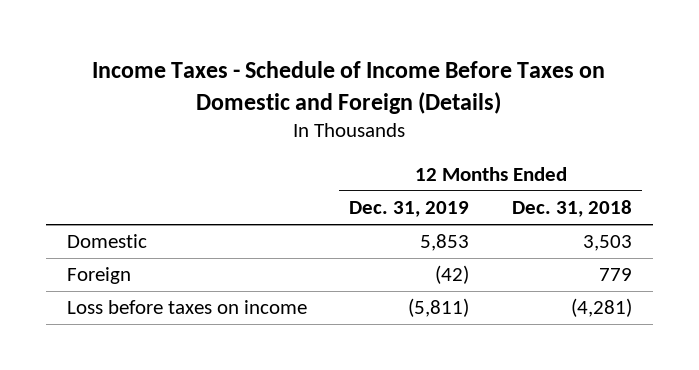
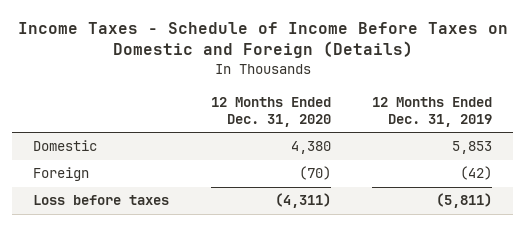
[511,200,632,218] Dec. 31, 2018 -> none
none -> [210,96,331,128] 12 Months Ended Dec. 31, 2020
[67,300,308,315] Loss before taxes on income -> [32,195,169,206] Loss before taxes

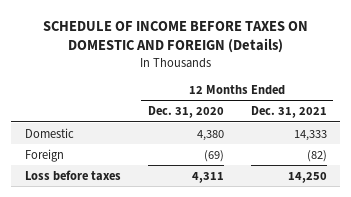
[17,21,508,59] Income Taxes - Schedule of Income Before Taxes on Domestic and Foreign (Details) -> [42,20,308,53] SCHEDULE OF INCOME BEFORE TAXES ON DOMESTIC AND FOREIGN (Details)
[372,96,493,128] 12 Months Ended Dec. 31, 2019 -> none
none -> [250,106,327,119] Dec. 31, 2021
[298,166,331,181] (70) -> [203,149,224,162] (69)
[274,193,331,209] (4,311) -> [191,171,224,183] 4,311

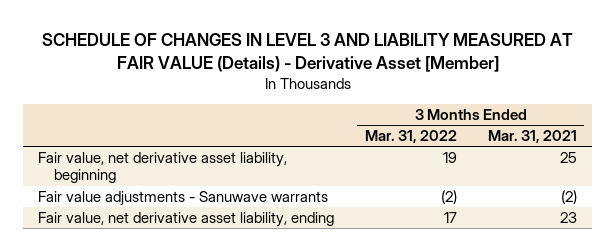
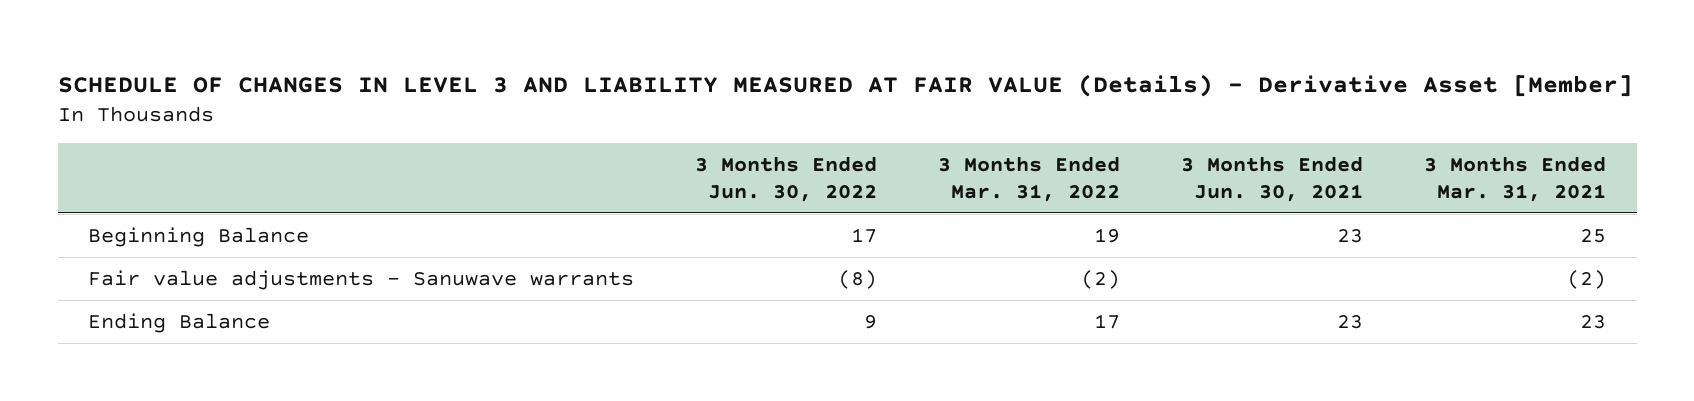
none -> [695,156,878,202] 3 Months Ended Jun. 30, 2022
none -> [1181,156,1364,202] 3 Months Ended Jun. 30, 2021
[38,152,288,184] Fair value, net derivative asset liability, beginning -> [88,226,310,247] Beginning Balance
[38,212,335,228] Fair value, net derivative asset liability, ending -> [88,312,271,333] Ending Balance

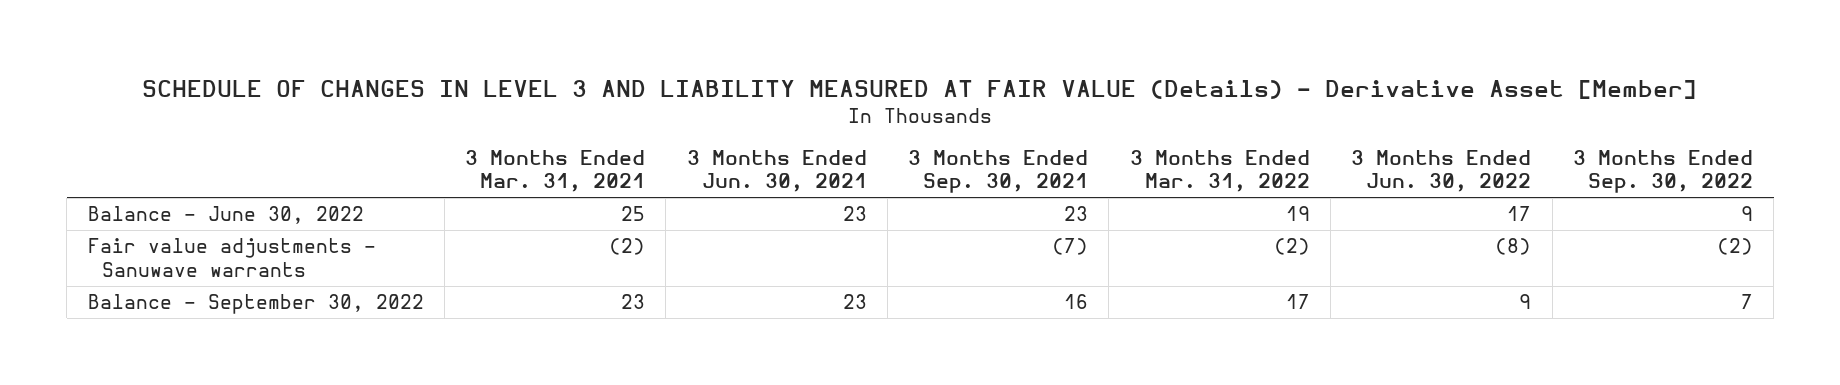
none -> [908,150,1089,194] 3 Months Ended Sep. 30, 2021
none -> [1572,150,1753,194] 3 Months Ended Sep. 30, 2022
[88,226,310,247] Beginning Balance -> [87,206,364,225] Balance - June 30, 2022
[88,312,271,333] Ending Balance -> [87,294,424,315] Balance - September 30, 2022

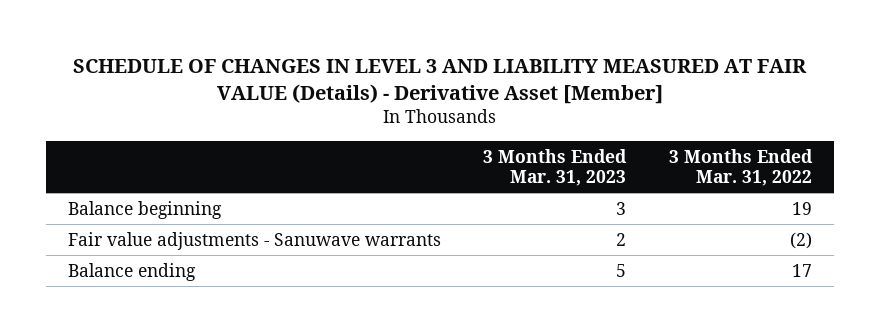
[465,150,646,193] 3 Months Ended Mar. 31, 2021 -> none
[686,150,867,193] 3 Months Ended Jun. 30, 2021 -> none
[908,150,1089,194] 3 Months Ended Sep. 30, 2021 -> none
[1351,150,1532,193] 3 Months Ended Jun. 30, 2022 -> none
[1572,150,1753,194] 3 Months Ended Sep. 30, 2022 -> none
none -> [483,148,628,186] 3 Months Ended Mar. 31, 2023
[87,206,364,225] Balance - June 30, 2022 -> [67,200,222,219] Balance beginning
[87,294,424,315] Balance - September 30, 2022 -> [67,262,196,281] Balance ending

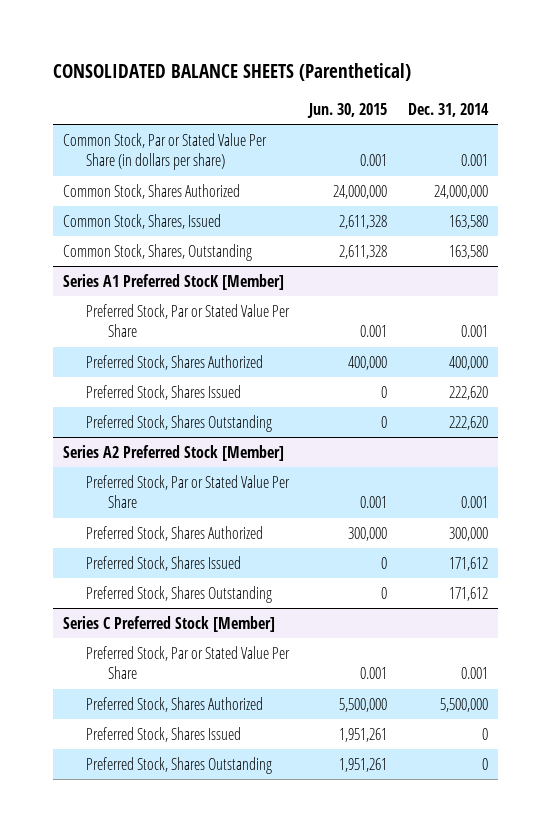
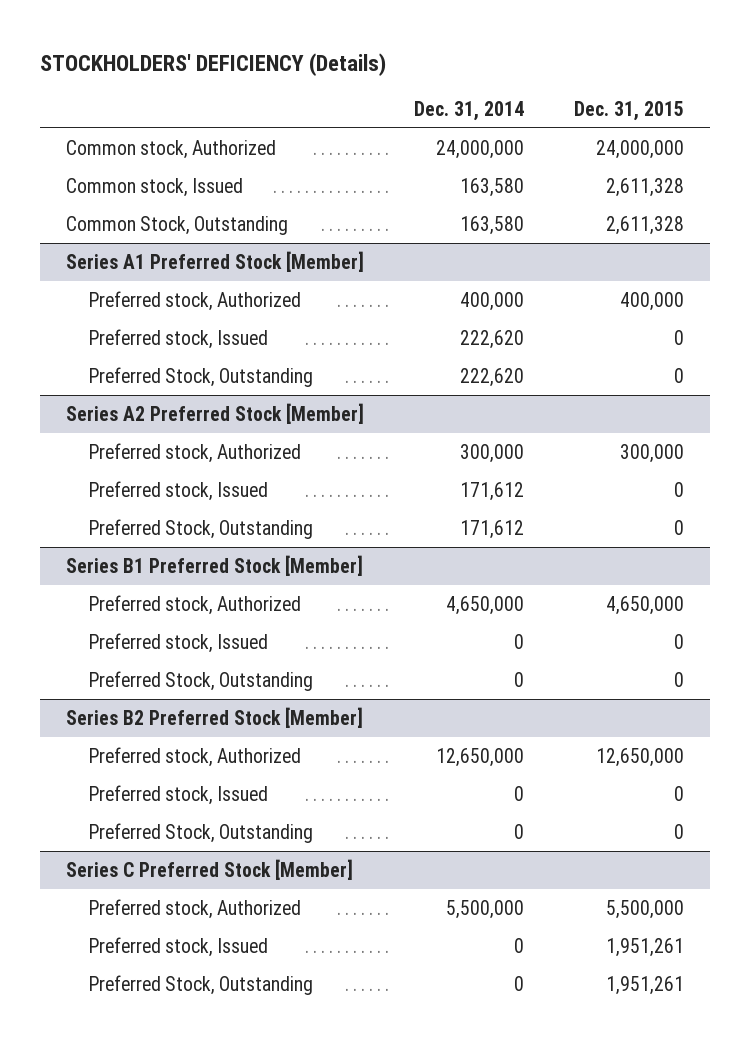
[52,62,411,81] CONSOLIDATED BALANCE SHEETS (Parenthetical) -> [40,52,387,76] STOCKHOLDERS' DEFICIENCY (Details)
[307,102,388,118] Jun. 30, 2015 -> none
none -> [574,100,685,121] Dec. 31, 2015
[63,132,268,171] Common Stock, Par or Stated Value Per Share (in dollars per share) -> none
[85,303,290,338] Preferred Stock, Par or Stated Value Per Share -> none
[63,183,241,199] Common Stock, Shares Authorized -> [65,139,276,159] Common stock, Authorized
[63,213,222,229] Common Stock, Shares, Issued -> [65,177,243,197] Common stock, Issued
[63,243,253,261] Common Stock, Shares, Outstanding -> [65,215,288,235] Common Stock, Outstanding
[63,273,285,290] Series A1 Preferred StocK [Member] -> [65,250,364,272] Series A1 Preferred Stock [Member]
[85,354,263,370] Preferred Stock, Shares Authorized -> [88,290,301,311] Preferred stock, Authorized
[85,384,241,400] Preferred Stock, Shares Issued -> [88,328,268,349] Preferred stock, Issued
[85,414,272,432] Preferred Stock, Shares Outstanding -> [88,366,313,387] Preferred Stock, Outstanding
[85,474,290,509] Preferred Stock, Par or Stated Value Per Share -> none
[85,525,263,541] Preferred Stock, Shares Authorized -> [88,442,301,463] Preferred stock, Authorized
[85,555,241,571] Preferred Stock, Shares Issued -> [88,480,268,501] Preferred stock, Issued
[85,585,272,603] Preferred Stock, Shares Outstanding -> [88,518,313,539] Preferred Stock, Outstanding
none -> [65,554,363,576] Series B1 Preferred Stock [Member]
none -> [88,594,301,615] Preferred stock, Authorized
none -> [88,632,268,653] Preferred stock, Issued
none -> [88,670,313,691] Preferred Stock, Outstanding
none -> [65,706,363,728] Series B2 Preferred Stock [Member]
none -> [88,746,301,767] Preferred stock, Authorized
none -> [88,784,268,805] Preferred stock, Issued
none -> [88,822,313,843] Preferred Stock, Outstanding
[85,645,290,680] Preferred Stock, Par or Stated Value Per Share -> none
[85,696,263,712] Preferred Stock, Shares Authorized -> [88,898,301,919] Preferred stock, Authorized
[85,726,241,742] Preferred Stock, Shares Issued -> [88,936,268,957] Preferred stock, Issued
[85,756,272,774] Preferred Stock, Shares Outstanding -> [88,974,313,995] Preferred Stock, Outstanding

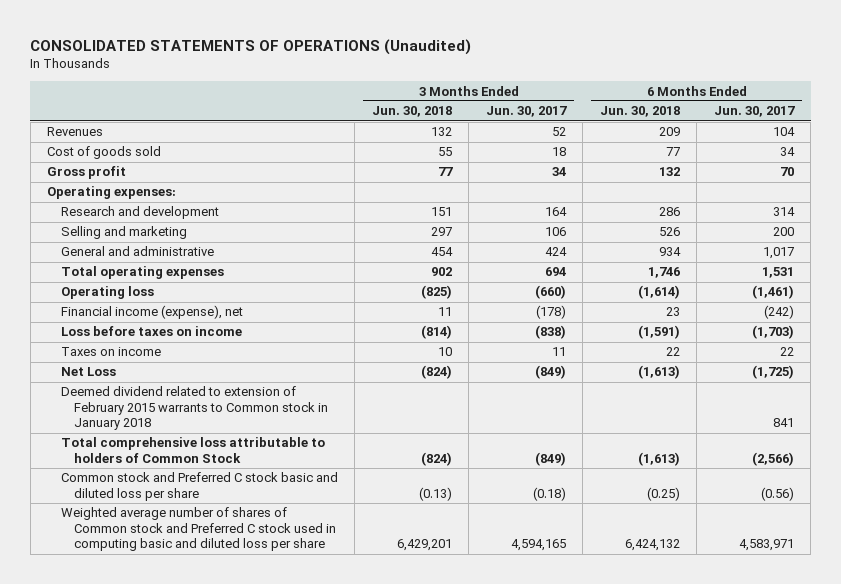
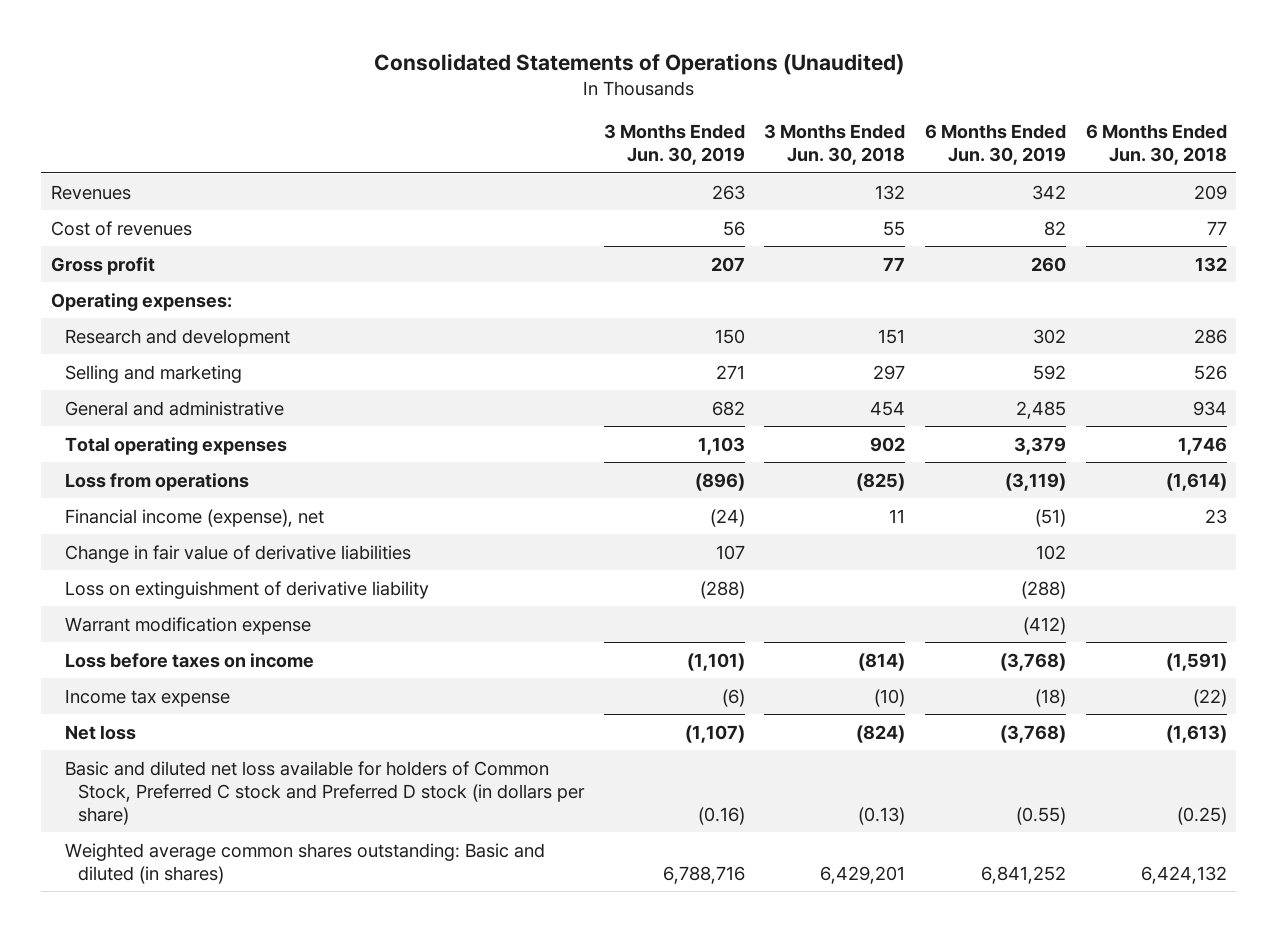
[30,38,472,55] CONSOLIDATED STATEMENTS OF OPERATIONS (Unaudited) -> [373,53,904,76] Consolidated Statements of Operations (Unaudited)
[485,106,567,118] Jun. 30, 2017 -> none
[713,106,795,118] Jun. 30, 2017 -> none
none -> [603,124,745,166] 3 Months Ended Jun. 30, 2019
none -> [924,124,1066,166] 6 Months Ended Jun. 30, 2019
[47,146,162,160] Cost of goods sold -> [51,220,193,236] Cost of revenues
[60,286,154,300] Operating loss -> [64,472,249,491] Loss from operations
none -> [64,544,411,563] Change in fair value of derivative liabilities
none -> [64,580,429,599] Loss on extinguishment of derivative liability
none -> [64,616,311,635] Warrant modification expense
[60,386,328,431] Deemed dividend related to extension of February 2015 warrants to Common stock in January 2018 -> none
[60,437,325,463] Total comprehensive loss attributable to holders of Common Stock -> none
[60,347,161,357] Taxes on income -> [64,688,230,707] Income tax expense
[437,347,452,357] 10 -> [874,688,906,707] (10)
[665,347,680,357] 22 -> [1192,688,1227,707] (22)
[60,367,116,377] Net Loss -> [64,724,136,740] Net loss
[60,472,338,501] Common stock and Preferred C stock basic and diluted loss per share -> [64,760,586,825] Basic and diluted net loss available for holders of Common Stock, Preferred C stock and Preferred D stock (in dollars per share)
[60,507,336,552] Weighted average number of shares of Common stock and Preferred C stock used in computing basic and diluted loss per share -> [64,842,545,884] Weighted average common shares outstanding: Basic and diluted (in shares)

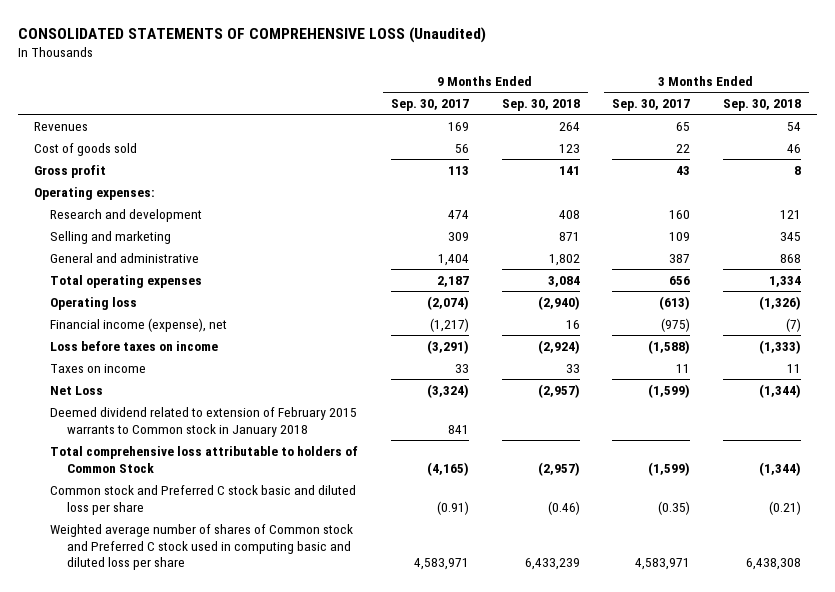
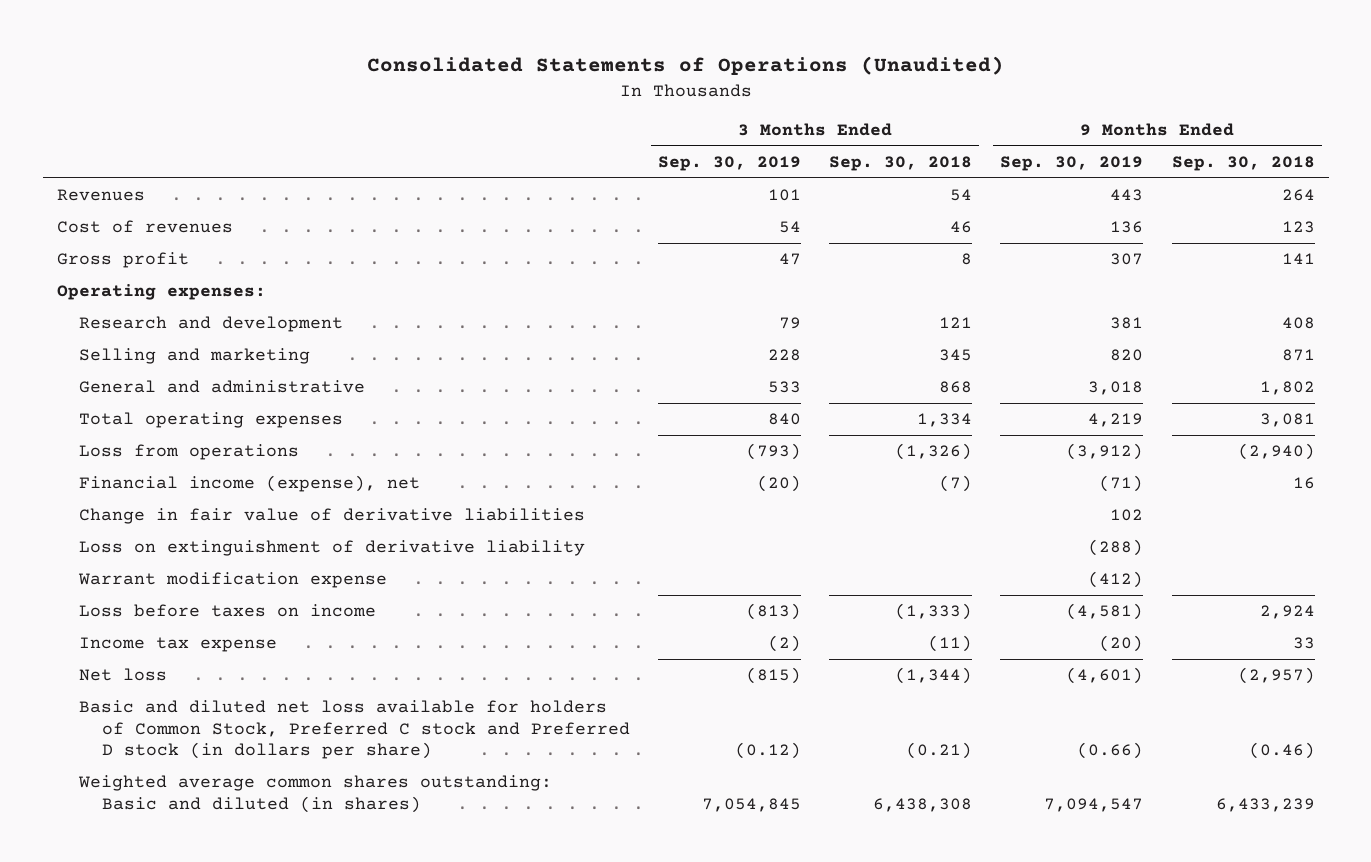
[17,26,486,43] CONSOLIDATED STATEMENTS OF COMPREHENSIVE LOSS (Unaudited) -> [366,55,1004,75] Consolidated Statements of Operations (Unaudited)
[390,98,469,111] Sep. 30, 2017 -> none
[612,98,691,111] Sep. 30, 2017 -> none
none -> [657,155,801,171] Sep. 30, 2019
none -> [1000,155,1144,171] Sep. 30, 2019
[34,142,138,156] Cost of goods sold -> [56,220,233,234] Cost of revenues
[547,275,580,287] 3,084 -> [1259,413,1315,428] 3,081
[50,296,138,310] Operating loss -> [79,444,300,461] Loss from operations
[50,406,358,437] Deemed dividend related to extension of February 2015 warrants to Common stock in January 2018 -> none
[50,445,359,473] Total comprehensive loss attributable to holders of Common Stock -> none
none -> [79,508,586,525] Change in fair value of derivative liabilities
none -> [79,540,586,557] Loss on extinguishment of derivative liability
none -> [78,572,388,589] Warrant modification expense
[537,339,580,354] (2,924) -> [1259,605,1315,620] 2,924
[50,363,147,373] Taxes on income -> [79,637,278,653] Income tax expense
[786,363,801,373] 11 -> [928,635,973,653] (11)
[50,385,104,395] Net Loss -> [79,668,168,682] Net loss
[50,484,357,515] Common stock and Preferred C stock basic and diluted loss per share -> [79,700,630,760] Basic and diluted net loss available for holders of Common Stock, Preferred C stock and Preferred D stock (in dollars per share)
[50,523,354,571] Weighted average number of shares of Common stock and Preferred C stock used in computing basic and diluted loss per share -> [78,775,553,813] Weighted average common shares outstanding: Basic and diluted (in shares)

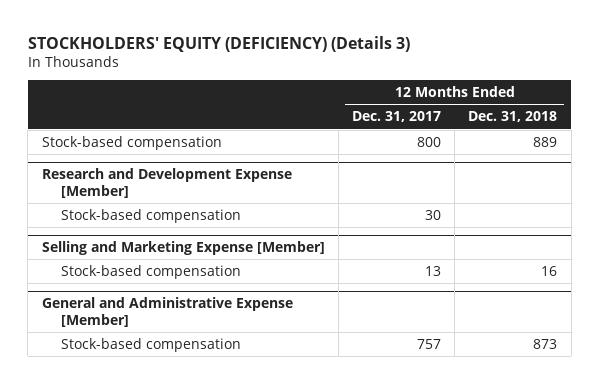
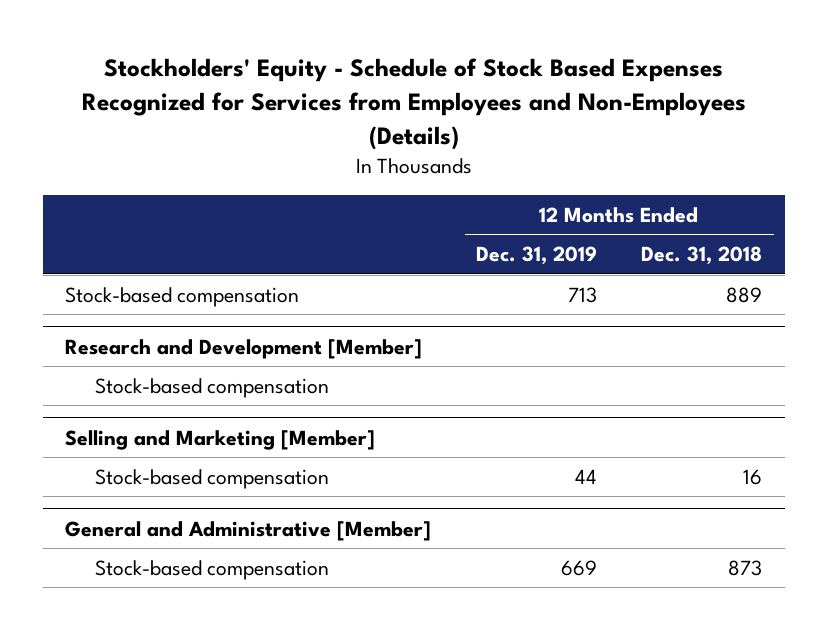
[27,35,410,52] STOCKHOLDERS' EQUITY (DEFICIENCY) (Details 3) -> [81,58,746,150] Stockholders' Equity - Schedule of Stock Based Expenses Recognized for Services from Employees and Non-Employees (Details)
[352,111,442,123] Dec. 31, 2017 -> none
none -> [475,246,597,266] Dec. 31, 2019
[41,168,292,198] Research and Development Expense [Member] -> [65,338,423,359] Research and Development [Member]
[41,241,325,256] Selling and Marketing Expense [Member] -> [65,429,376,450] Selling and Marketing [Member]
[41,297,293,327] General and Administrative Expense [Member] -> [65,520,432,541] General and Administrative [Member]

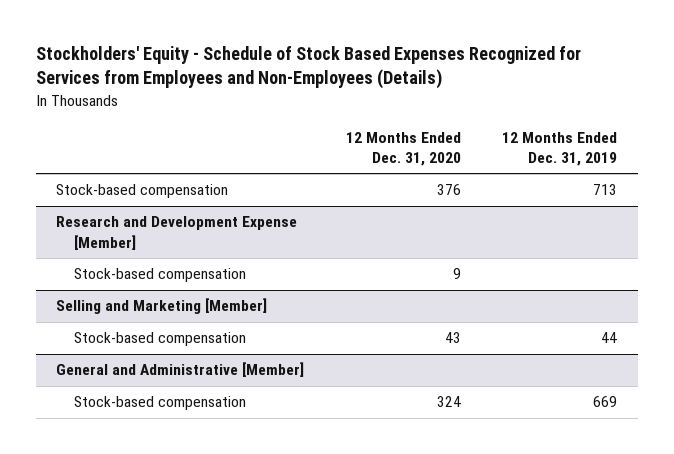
[641,246,763,266] Dec. 31, 2018 -> none
none -> [345,131,461,167] 12 Months Ended Dec. 31, 2020
[65,338,423,359] Research and Development [Member] -> [56,216,298,250] Research and Development Expense [Member]

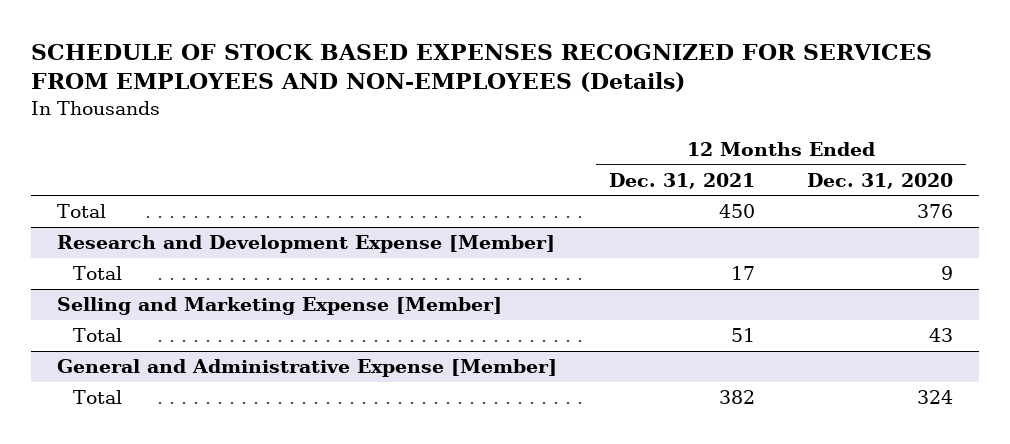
[35,46,581,90] Stockholders' Equity - Schedule of Stock Based Expenses Recognized for Services from Employees and Non-Employees (Details) -> [30,44,932,93] SCHEDULE OF STOCK BASED EXPENSES RECOGNIZED FOR SERVICES FROM EMPLOYEES AND NON-EMPLOYEES (Details)
[502,131,618,167] 12 Months Ended Dec. 31, 2019 -> none
none -> [608,172,755,189] Dec. 31, 2021
[56,184,229,199] Stock-based compensation -> [56,204,106,219] Total
[74,268,247,283] Stock-based compensation -> [73,266,123,281] Total
[56,298,268,315] Selling and Marketing [Member] -> [56,297,502,316] Selling and Marketing Expense [Member]
[74,332,247,347] Stock-based compensation -> [73,328,123,343] Total
[56,362,305,378] General and Administrative [Member] -> [56,359,557,378] General and Administrative Expense [Member]
[74,396,247,411] Stock-based compensation -> [73,390,123,405] Total

